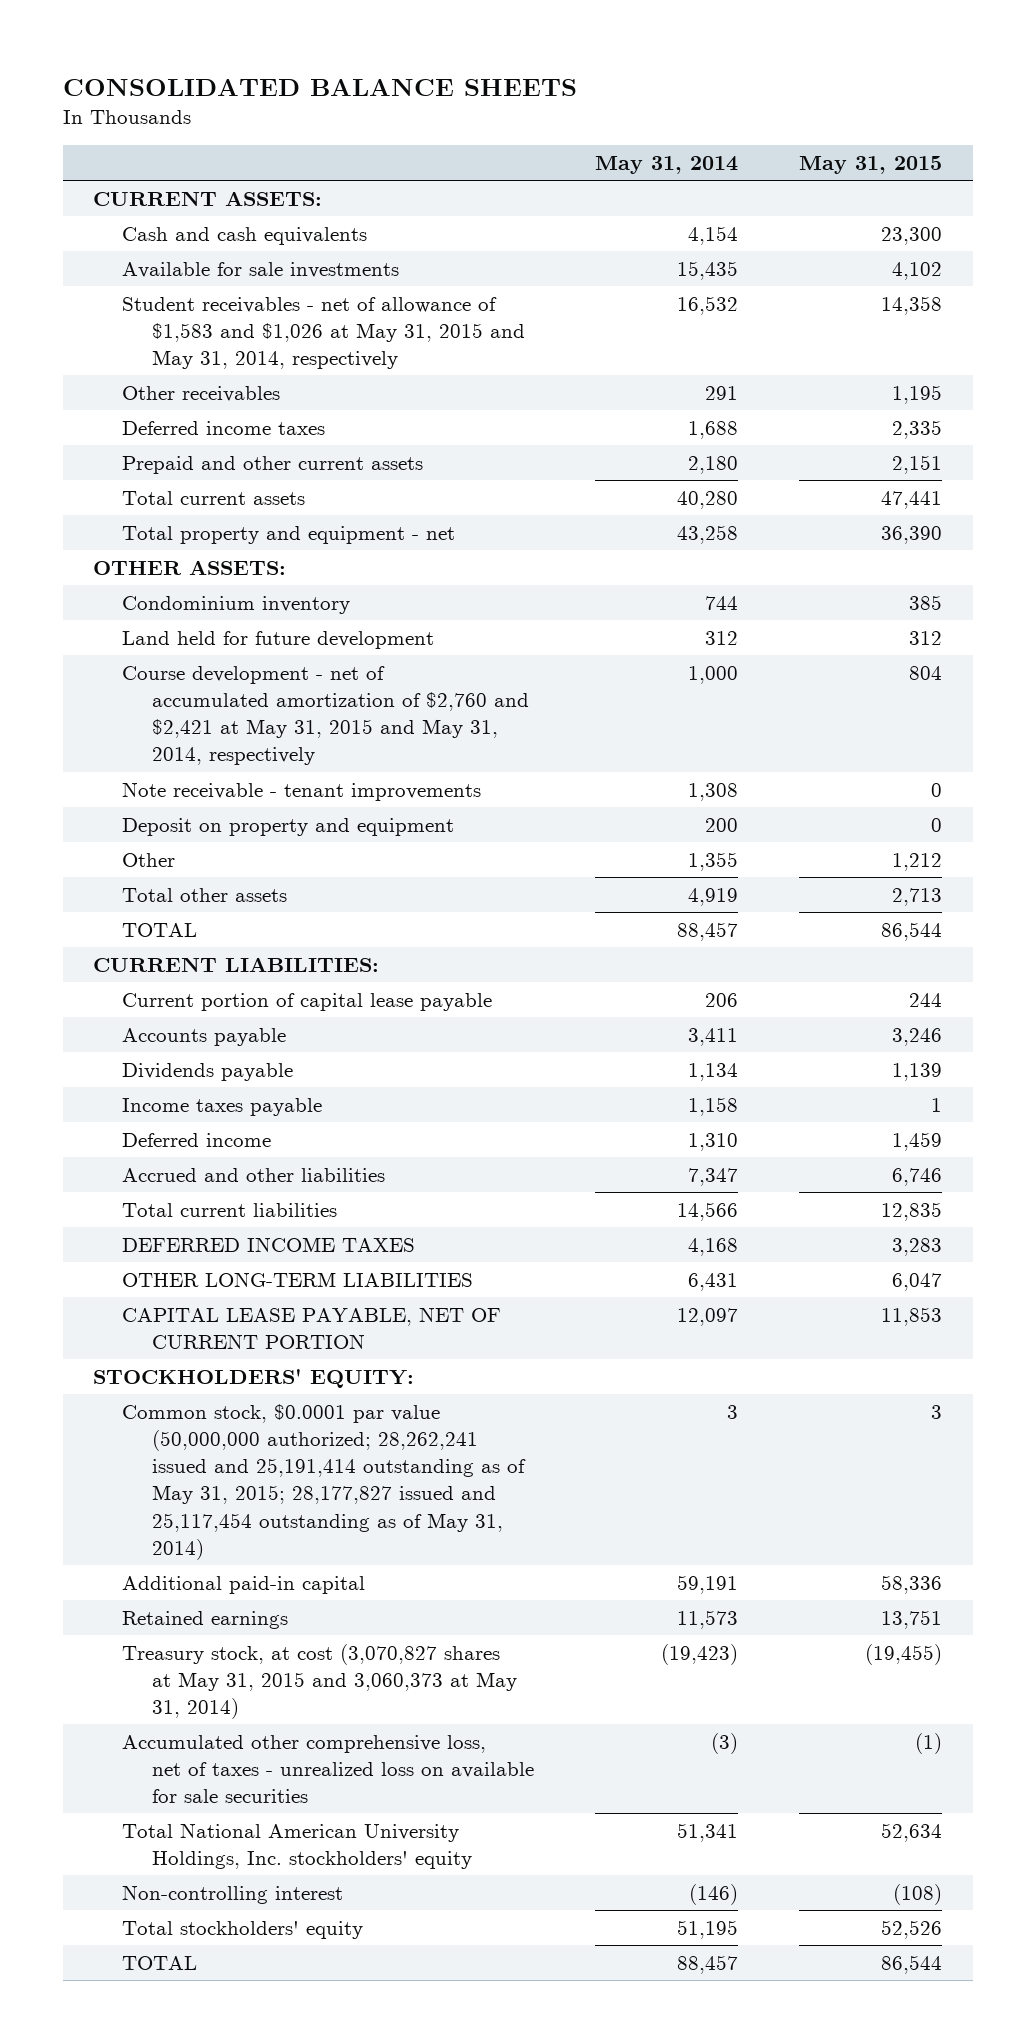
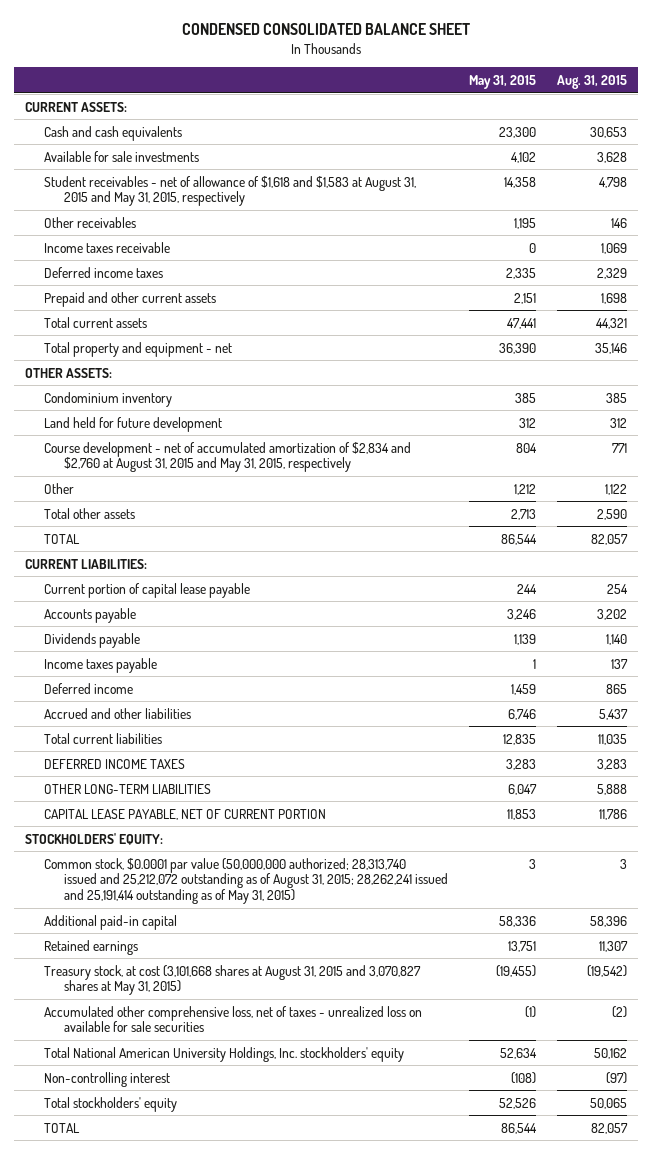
[62,78,577,96] CONSOLIDATED BALANCE SHEETS -> [181,23,470,36] CONDENSED CONSOLIDATED BALANCE SHEET
[594,156,738,175] May 31, 2014 -> none
none -> [557,74,628,89] Aug. 31, 2015
[122,296,525,370] Student receivables - net of allowance of $1,583 and $1,026 at May 31, 2015 and May 31, 2014, respectively -> [44,175,417,207] Student receivables - net of allowance of $1,618 and $1,583 at August 31, 2015 and May 31, 2015, respectively
none -> [44,241,171,253] Income taxes receivable
[122,781,482,801] Note receivable - tenant improvements -> none
[122,817,455,836] Deposit on property and equipment -> none
[122,665,529,766] Course development - net of accumulated amortization of $2,760 and $2,421 at May 31, 2015 and May 31, 2014, respectively -> [44,441,412,473] Course development - net of accumulated amortization of $2,834 and $2,760 at August 31, 2015 and May 31, 2015, respectively
[122,1403,526,1560] Common stock, $0.0001 par value (50,000,000 authorized; 28,262,241 issued and 25,191,414 outstanding as of May 31, 2015; 28,177,827 issued and 25,117,454 outstanding as of May 31, 2014) -> [44,857,448,905] Common stock, $0.0001 par value (50,000,000 authorized; 28,313,740 issued and 25,212,072 outstanding as of August 31, 2015; 28,262,241 issued and 25,191,414 outstanding as of May 31, 2015)
[122,1643,517,1720] Treasury stock, at cost (3,070,827 shares at May 31, 2015 and 3,060,373 at May 31, 2014) -> [44,964,422,996] Treasury stock, at cost (3,101,668 shares at August 31, 2015 and 3,070,827 shares at May 31, 2015)

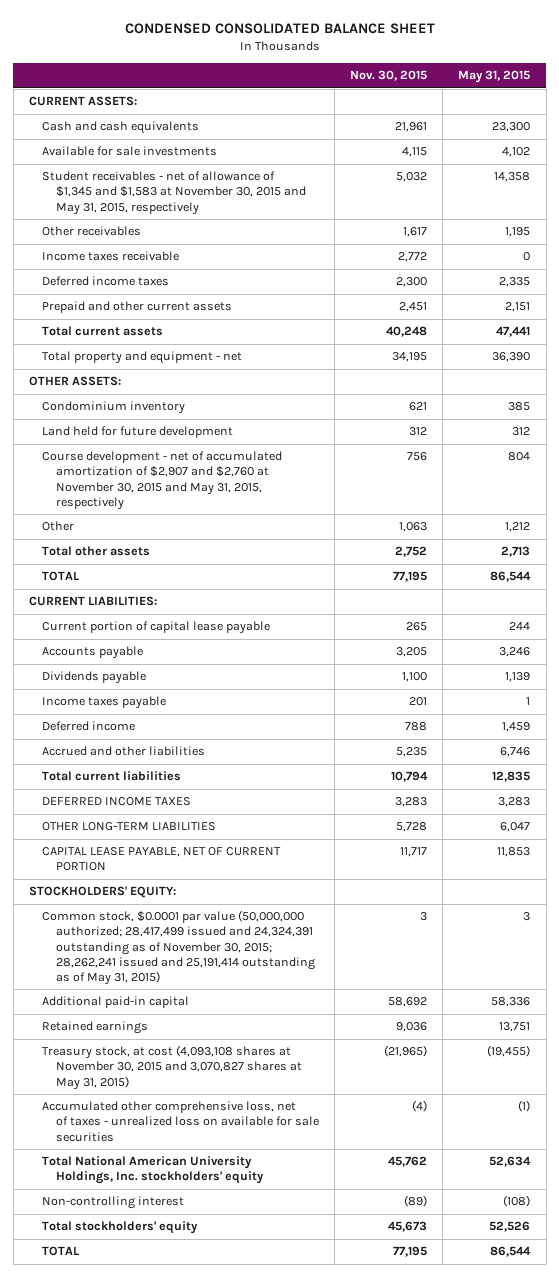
[557,74,628,89] Aug. 31, 2015 -> none
none -> [350,70,428,82] Nov. 30, 2015
[44,175,417,207] Student receivables - net of allowance of $1,618 and $1,583 at August 31, 2015 and May 31, 2015, respectively -> [42,171,306,215] Student receivables - net of allowance of $1,345 and $1,583 at November 30, 2015 and May 31, 2015, respectively
[44,441,412,473] Course development - net of accumulated amortization of $2,834 and $2,760 at August 31, 2015 and May 31, 2015, respectively -> [42,451,283,510] Course development - net of accumulated amortization of $2,907 and $2,760 at November 30, 2015 and May 31, 2015, respectively
[44,857,448,905] Common stock, $0.0001 par value (50,000,000 authorized; 28,313,740 issued and 25,212,072 outstanding as of August 31, 2015; 28,262,241 issued and 25,191,414 outstanding as of May 31, 2015) -> [42,910,315,985] Common stock, $0.0001 par value (50,000,000 authorized; 28,417,499 issued and 24,324,391 outstanding as of November 30, 2015; 28,262,241 issued and 25,191,414 outstanding as of May 31, 2015)
[44,964,422,996] Treasury stock, at cost (3,101,668 shares at August 31, 2015 and 3,070,827 shares at May 31, 2015) -> [42,1045,302,1090] Treasury stock, at cost (4,093,108 shares at November 30, 2015 and 3,070,827 shares at May 31, 2015)

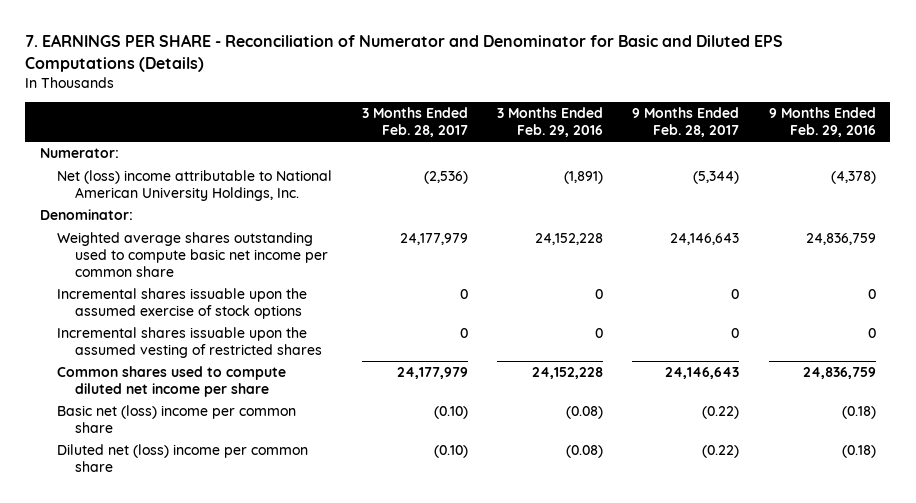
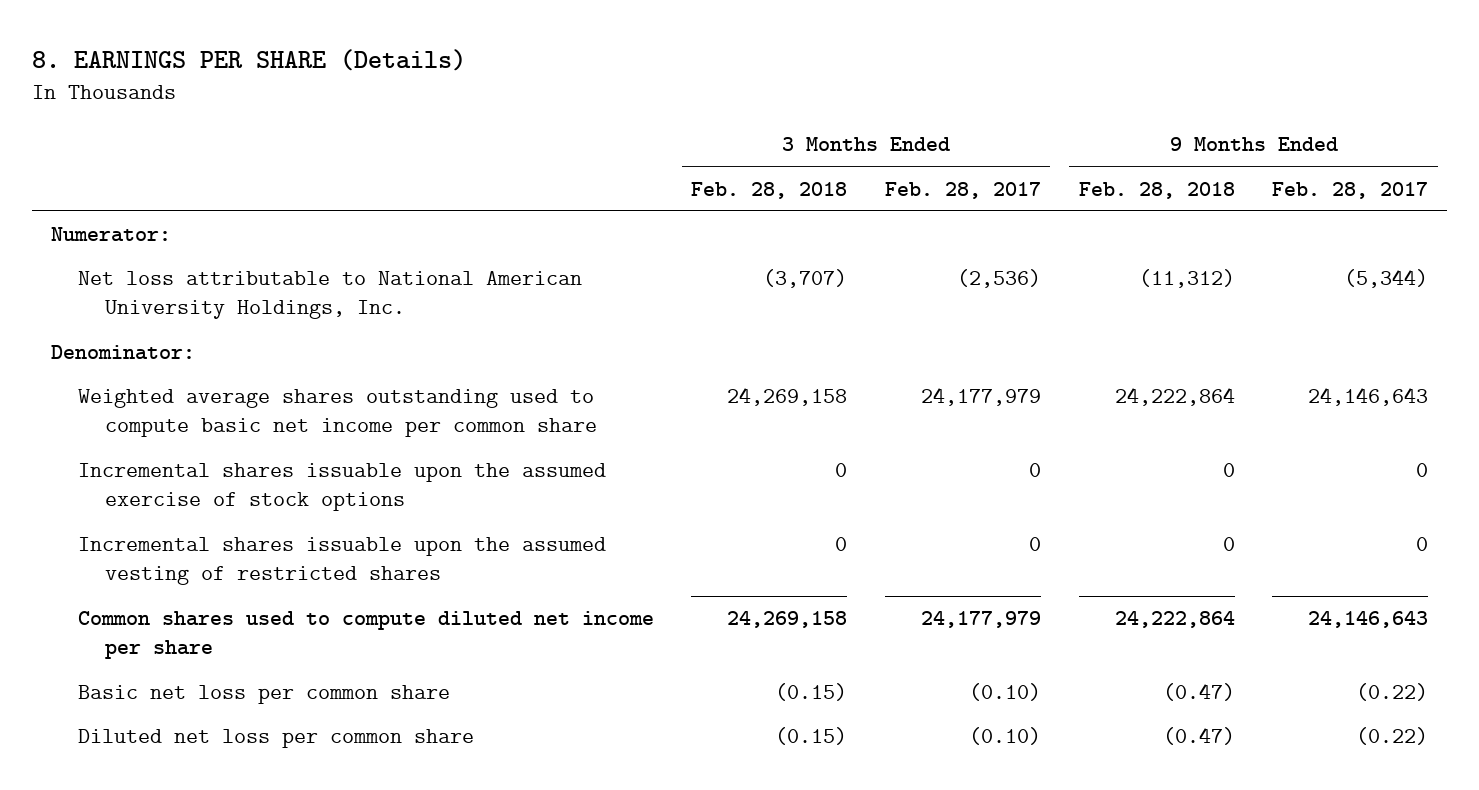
[25,34,784,72] 7. EARNINGS PER SHARE - Reconciliation of Numerator and Denominator for Basic and Diluted EPS Computations (Details) -> [31,48,466,71] 8. EARNINGS PER SHARE (Details)
[496,107,603,137] 3 Months Ended Feb. 29, 2016 -> none
[768,107,876,137] 9 Months Ended Feb. 29, 2016 -> none
none -> [691,181,848,199] Feb. 28, 2018
none -> [1078,181,1235,199] Feb. 28, 2018
[57,170,333,202] Net (loss) income attributable to National American University Holdings, Inc. -> [77,271,582,320] Net loss attributable to National American University Holdings, Inc.
[57,405,297,434] Basic net (loss) income per common share -> [77,685,450,705] Basic net loss per common share
[57,444,309,473] Diluted net (loss) income per common share -> [77,729,474,749] Diluted net loss per common share

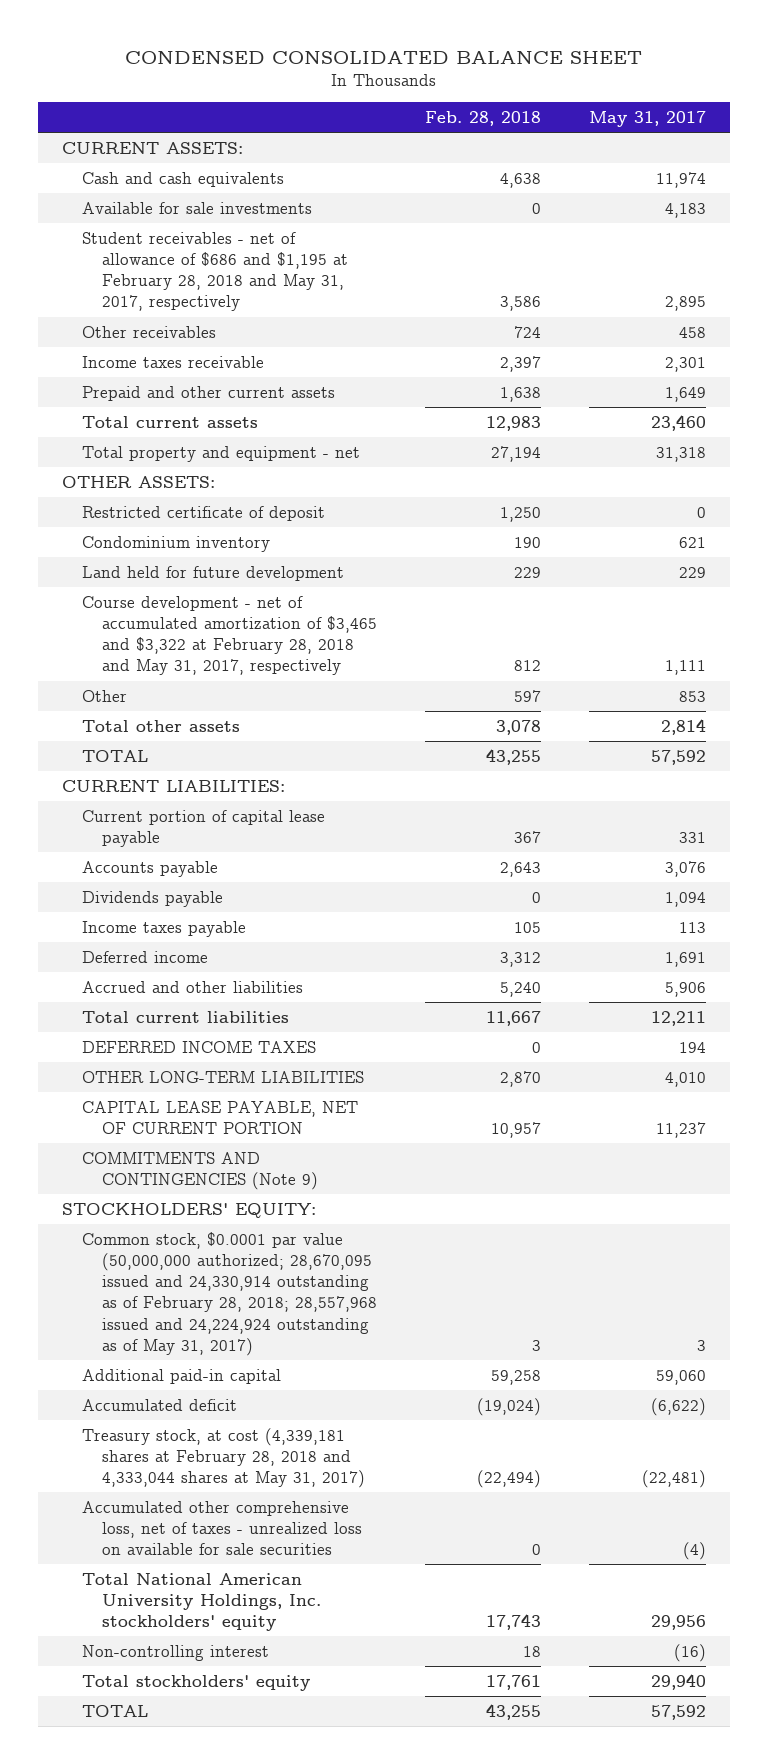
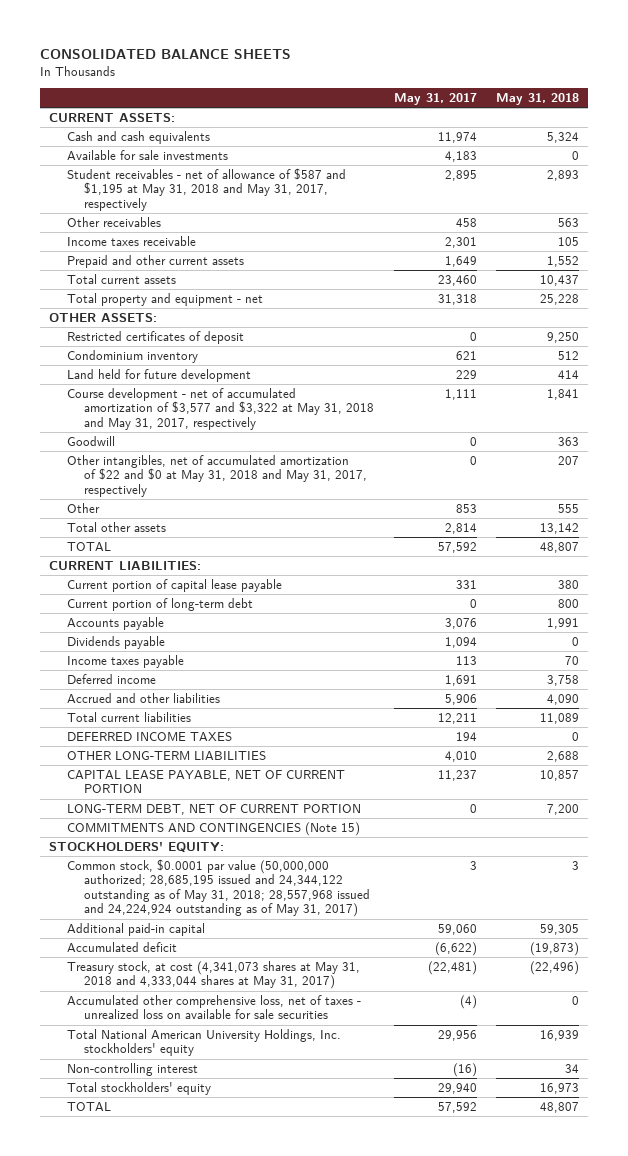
[125,50,643,64] CONDENSED CONSOLIDATED BALANCE SHEET -> [39,49,291,60] CONSOLIDATED BALANCE SHEETS
[424,110,541,126] Feb. 28, 2018 -> none
none -> [495,93,579,106] May 31, 2018
[82,231,348,312] Student receivables - net of allowance of $686 and $1,195 at February 28, 2018 and May 31, 2017, respectively -> [66,167,346,211] Student receivables - net of allowance of $587 and $1,195 at May 31, 2018 and May 31, 2017, respectively
[82,505,326,521] Restricted certificate of deposit -> [66,330,244,344] Restricted certificates of deposit
[82,595,377,676] Course development - net of accumulated amortization of $3,465 and $3,322 at February 28, 2018 and May 31, 2017, respectively -> [66,387,375,430] Course development - net of accumulated amortization of $3,577 and $3,322 at May 31, 2018 and May 31, 2017, respectively
none -> [66,435,115,446] Goodwill
none -> [66,454,368,497] Other intangibles, net of accumulated amortization of $22 and $0 at May 31, 2018 and May 31, 2017, respectively
none -> [66,597,253,611] Current portion of long-term debt
none -> [66,803,361,815] LONG-TERM DEBT, NET OF CURRENT PORTION
[82,1151,318,1190] COMMITMENTS AND CONTINGENCIES (Note 9) -> [66,821,360,836] COMMITMENTS AND CONTINGENCIES (Note 15)
[82,1231,377,1356] Common stock, $0.0001 par value (50,000,000 authorized; 28,670,095 issued and 24,330,914 outstanding as of February 28, 2018; 28,557,968 issued and 24,224,924 outstanding as of May 31, 2017) -> [66,858,371,918] Common stock, $0.0001 par value (50,000,000 authorized; 28,685,195 issued and 24,344,122 outstanding as of May 31, 2018; 28,557,968 issued and 24,224,924 outstanding as of May 31, 2017)
[82,1427,365,1489] Treasury stock, at cost (4,339,181 shares at February 28, 2018 and 4,333,044 shares at May 31, 2017) -> [66,960,360,990] Treasury stock, at cost (4,341,073 shares at May 31, 2018 and 4,333,044 shares at May 31, 2017)

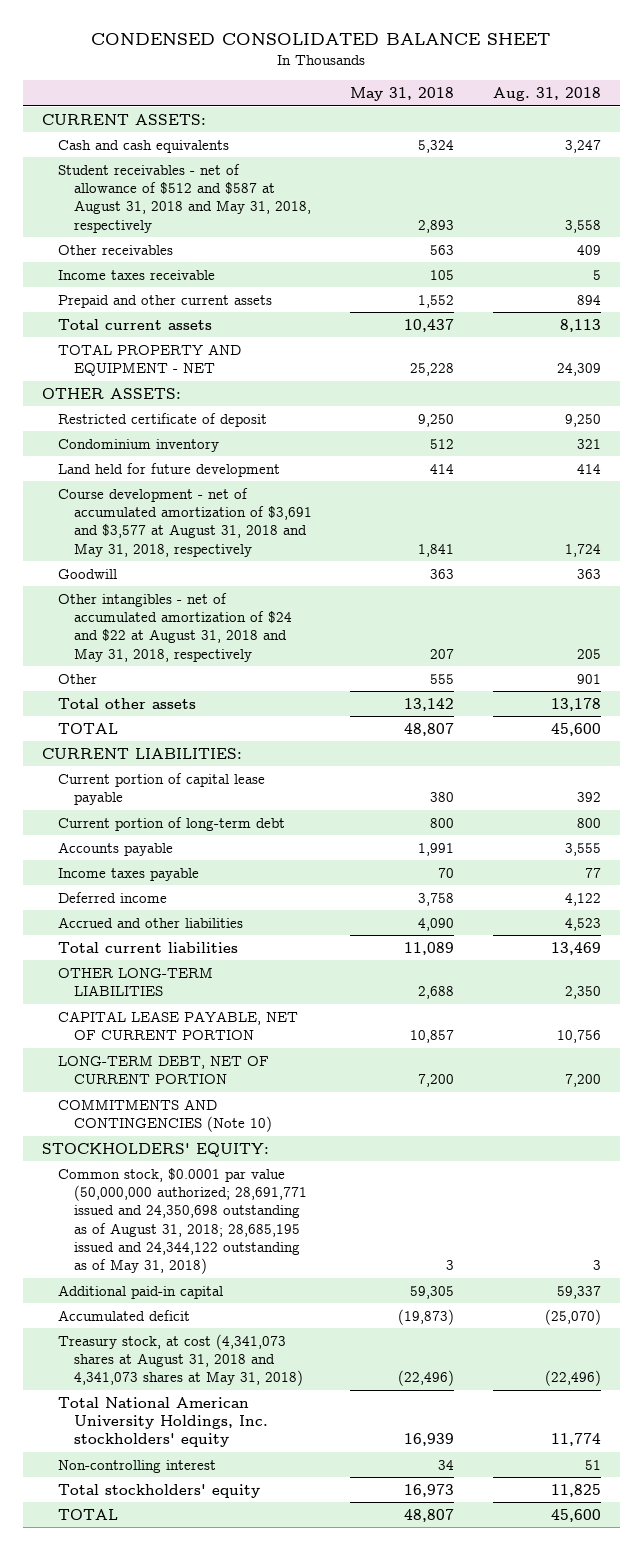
[39,49,291,60] CONSOLIDATED BALANCE SHEETS -> [91,33,551,46] CONDENSED CONSOLIDATED BALANCE SHEET
[393,93,477,106] May 31, 2017 -> none
none -> [492,87,601,102] Aug. 31, 2018
[66,149,228,160] Available for sale investments -> none
[66,167,346,211] Student receivables - net of allowance of $587 and $1,195 at May 31, 2018 and May 31, 2017, respectively -> [57,163,311,233] Student receivables - net of allowance of $512 and $587 at August 31, 2018 and May 31, 2018, respectively
[66,292,263,306] Total property and equipment - net -> [57,343,241,377] TOTAL PROPERTY AND EQUIPMENT - NET
[66,330,244,344] Restricted certificates of deposit -> [57,412,267,427] Restricted certificate of deposit
[66,387,375,430] Course development - net of accumulated amortization of $3,577 and $3,322 at May 31, 2018 and May 31, 2017, respectively -> [57,487,312,557] Course development - net of accumulated amortization of $3,691 and $3,577 at August 31, 2018 and May 31, 2018, respectively
[66,454,368,497] Other intangibles, net of accumulated amortization of $22 and $0 at May 31, 2018 and May 31, 2017, respectively -> [57,592,292,662] Other intangibles - net of accumulated amortization of $24 and $22 at August 31, 2018 and May 31, 2018, respectively
[66,635,165,649] Dividends payable -> none
[66,731,232,741] DEFERRED INCOME TAXES -> none
[66,821,360,836] COMMITMENTS AND CONTINGENCIES (Note 15) -> [57,1098,272,1133] COMMITMENTS AND CONTINGENCIES (Note 10)
[66,858,371,918] Common stock, $0.0001 par value (50,000,000 authorized; 28,685,195 issued and 24,344,122 outstanding as of May 31, 2018; 28,557,968 issued and 24,224,924 outstanding as of May 31, 2017) -> [57,1167,307,1275] Common stock, $0.0001 par value (50,000,000 authorized; 28,691,771 issued and 24,350,698 outstanding as of August 31, 2018; 28,685,195 issued and 24,344,122 outstanding as of May 31, 2018)
[66,994,361,1020] Accumulated other comprehensive loss, net of taxes - unrealized loss on available for sale securities -> none
[66,960,360,990] Treasury stock, at cost (4,341,073 shares at May 31, 2018 and 4,333,044 shares at May 31, 2017) -> [57,1333,303,1387] Treasury stock, at cost (4,341,073 shares at August 31, 2018 and 4,341,073 shares at May 31, 2018)

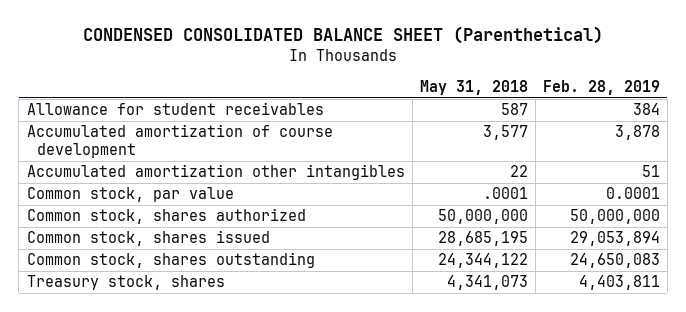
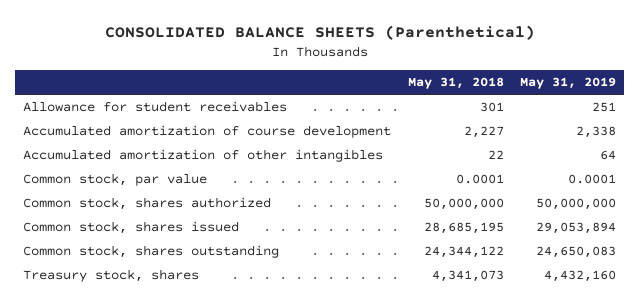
[83,26,604,45] CONDENSED CONSOLIDATED BALANCE SHEET (Parenthetical) -> [104,24,535,40] CONSOLIDATED BALANCE SHEETS (Parenthetical)
[542,79,660,95] Feb. 28, 2019 -> none
none -> [520,77,617,90] May 31, 2019
[500,103,528,116] 587 -> [479,102,504,113] 301
[482,125,528,141] 3,577 -> [463,126,504,139] 2,227
[26,164,405,181] Accumulated amortization other intangibles -> [23,149,384,163] Accumulated amortization of other intangibles
[482,187,528,200] .0001 -> [455,174,504,185] 0.0001

